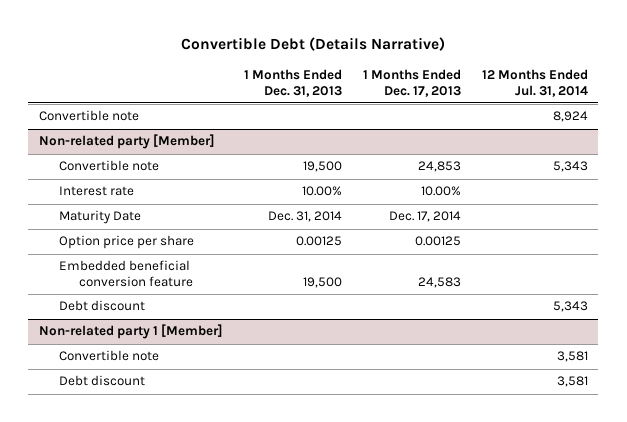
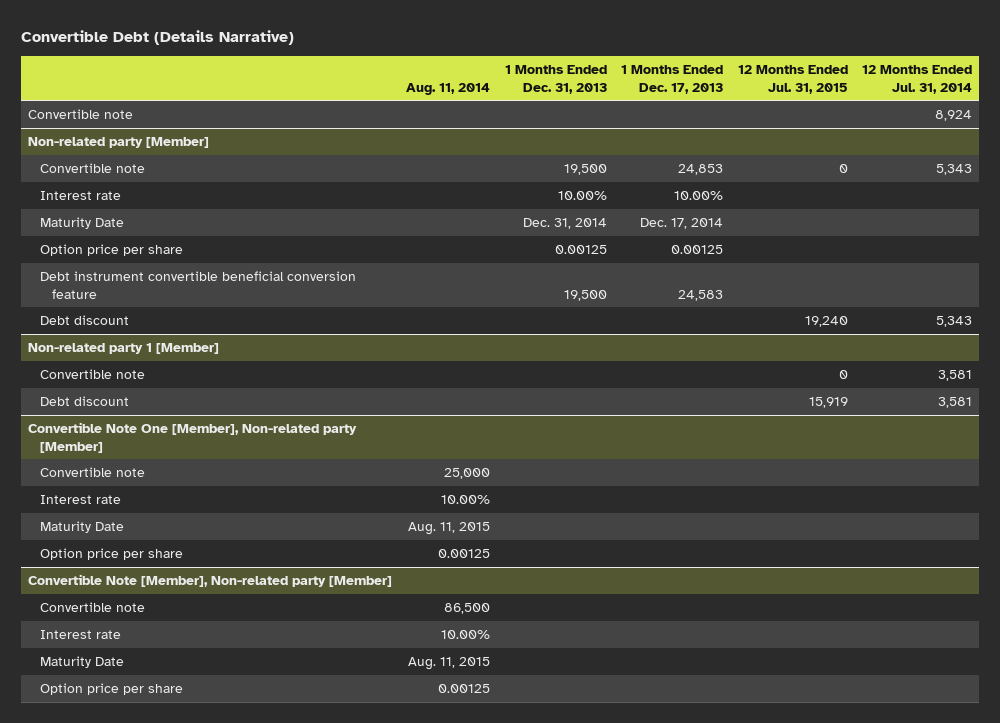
none -> [406,82,491,95] Aug. 11, 2014
none -> [737,65,848,94] 12 Months Ended Jul. 31, 2015
[58,260,194,288] Embedded beneficial conversion feature -> [40,271,357,299] Debt instrument convertible beneficial conversion feature
none -> [28,422,358,453] Convertible Note One [Member], Non-related party [Member]
none -> [40,467,146,478] Convertible note
none -> [40,495,122,505] Interest rate
none -> [40,521,125,534] Maturity Date
none -> [40,548,184,561] Option price per share
none -> [28,574,393,588] Convertible Note [Member], Non-related party [Member]
none -> [40,602,146,613] Convertible note
none -> [40,630,122,640] Interest rate
none -> [40,656,125,669] Maturity Date
none -> [40,683,184,696] Option price per share

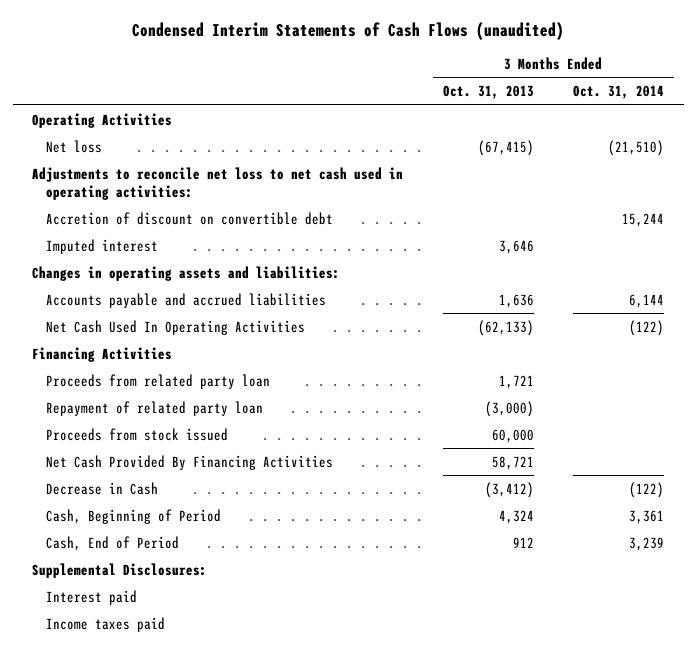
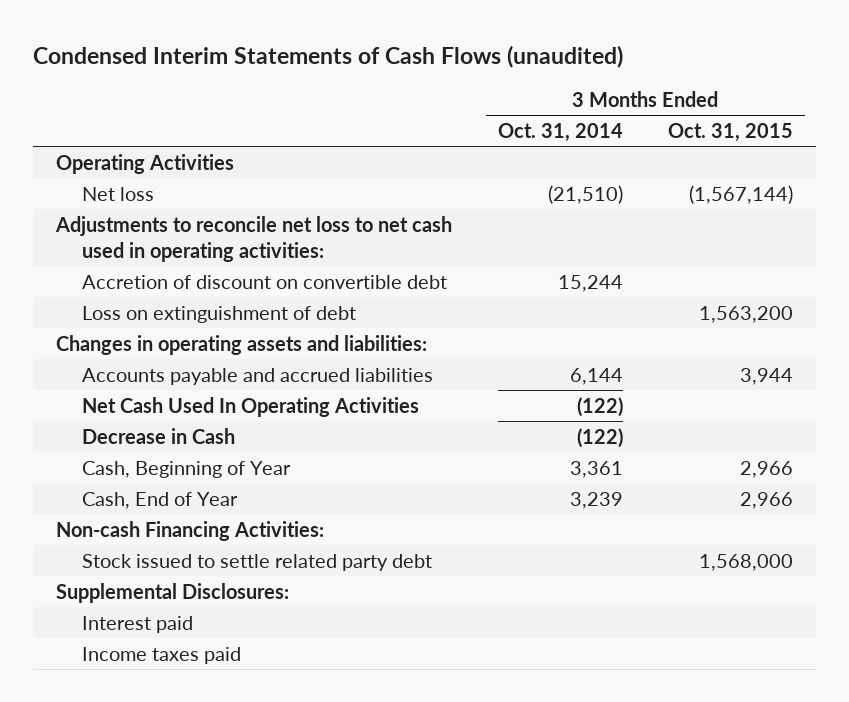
[442,85,534,100] Oct. 31, 2013 -> none
none -> [668,122,794,142] Oct. 31, 2015
[46,238,159,254] Imputed interest -> none
none -> [82,305,357,323] Loss on extinguishment of debt
[32,346,173,362] Financing Activities -> none
[46,373,271,389] Proceeds from related party loan -> none
[46,400,264,416] Repayment of related party loan -> none
[46,427,229,441] Proceeds from stock issued -> none
[46,454,334,470] Net Cash Provided By Financing Activities -> none
[46,508,222,524] Cash, Beginning of Period -> [82,460,292,478] Cash, Beginning of Year
[46,535,180,551] Cash, End of Period -> [82,491,239,509] Cash, End of Year
none -> [55,520,324,541] Non-cash Financing Activities:
none -> [82,553,433,571] Stock issued to settle related party debt

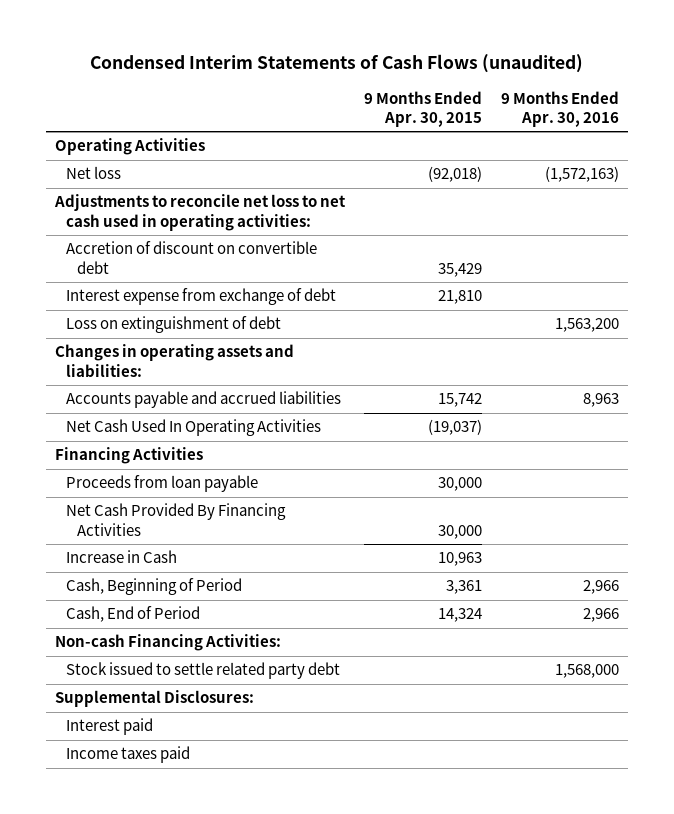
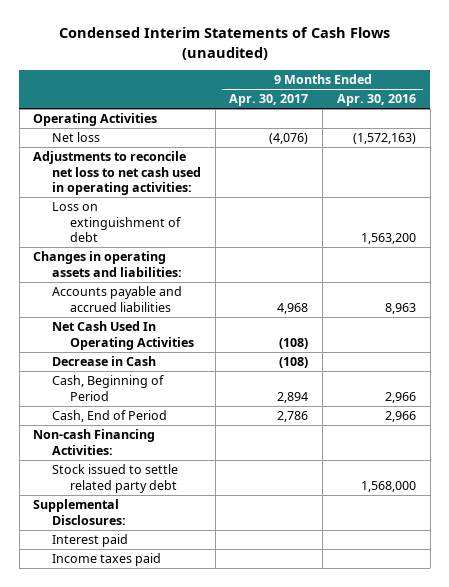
[364,90,483,127] 9 Months Ended Apr. 30, 2015 -> none
none -> [229,94,309,107] Apr. 30, 2017
[66,241,318,274] Accretion of discount on convertible debt -> none
[66,288,337,306] Interest expense from exchange of debt -> none
[55,447,204,465] Financing Activities -> none
[66,475,259,493] Proceeds from loan payable -> none
[66,503,287,536] Net Cash Provided By Financing Activities -> none
[66,550,178,564] Increase in Cash -> [51,356,156,367] Decrease in Cash

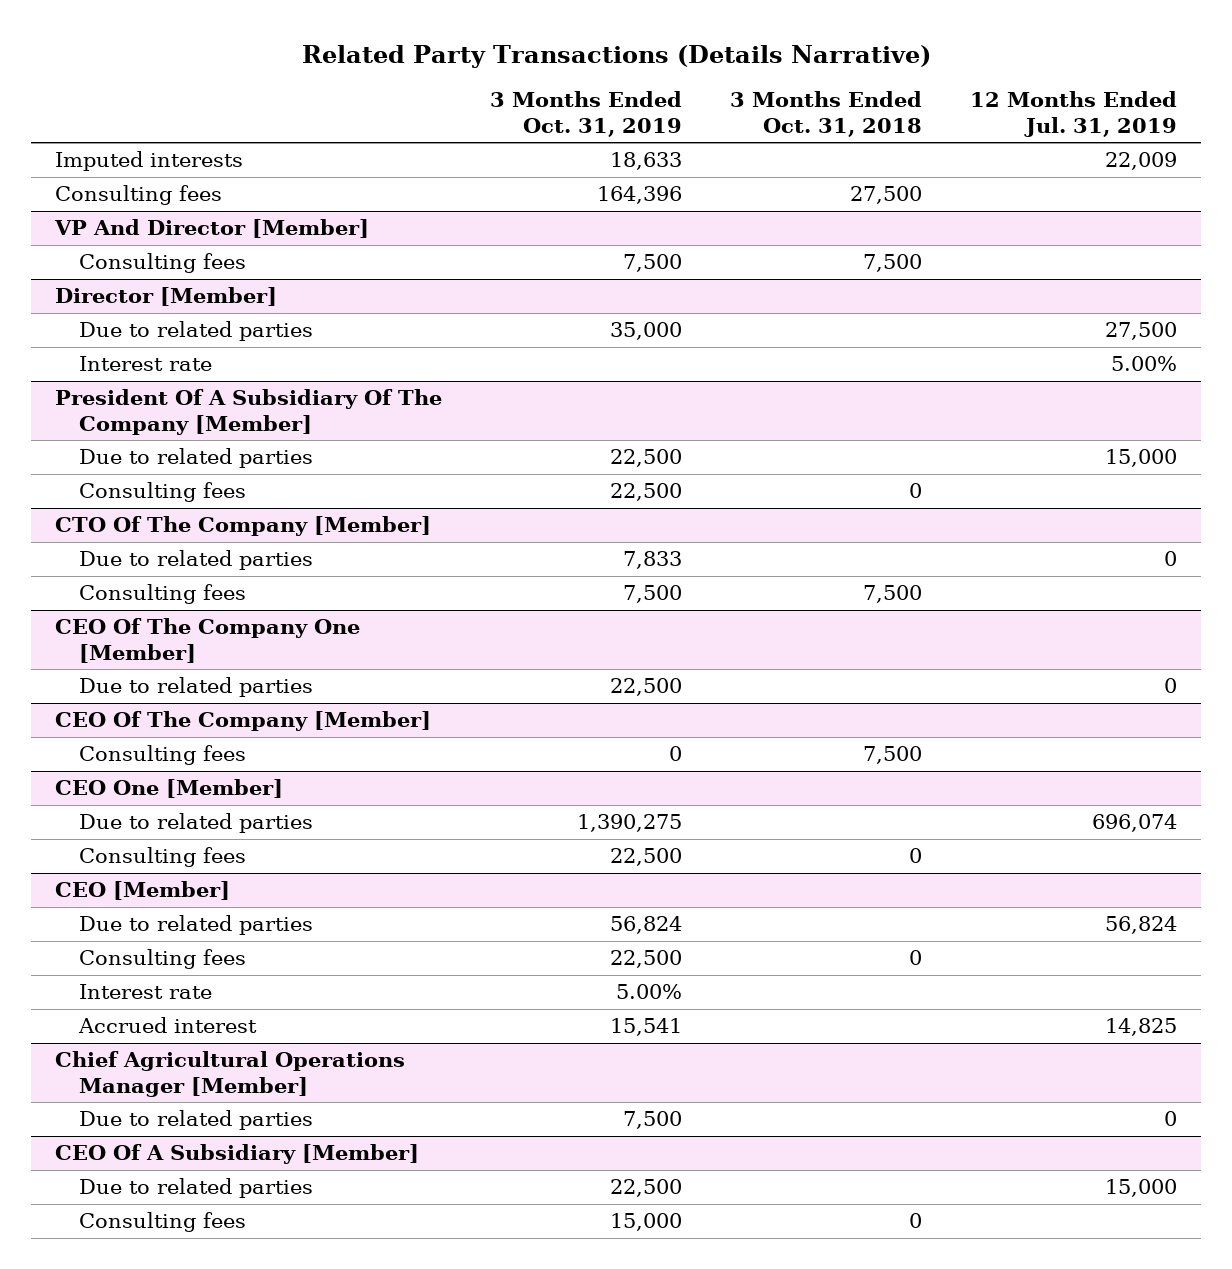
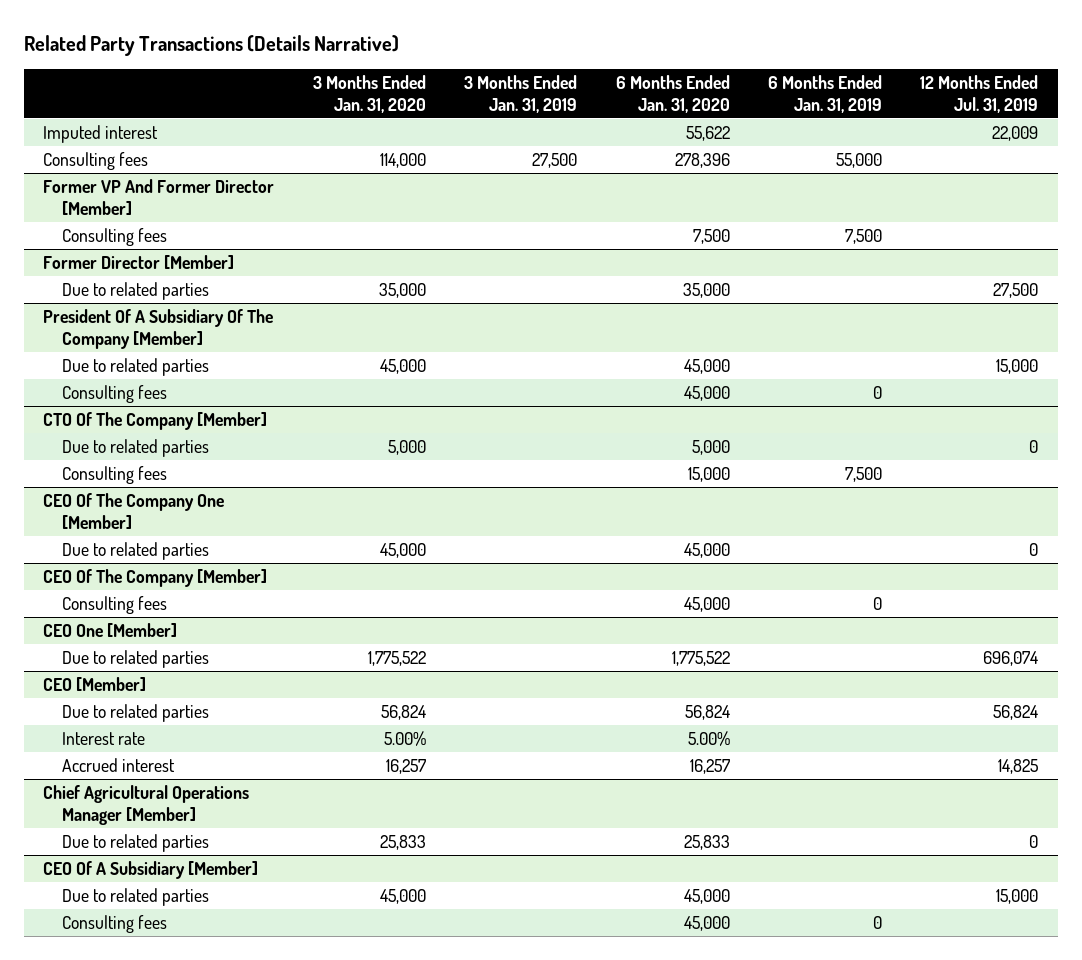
[490,91,683,137] 3 Months Ended Oct. 31, 2019 -> none
[729,91,922,137] 3 Months Ended Oct. 31, 2018 -> none
none -> [312,74,426,113] 3 Months Ended Jan. 31, 2020
none -> [464,74,578,113] 3 Months Ended Jan. 31, 2019
none -> [615,74,730,113] 6 Months Ended Jan. 31, 2020
none -> [767,74,882,113] 6 Months Ended Jan. 31, 2019
[55,151,244,172] Imputed interests -> [43,124,159,143] Imputed interest
[54,219,370,239] VP And Director [Member] -> none
[79,253,247,274] Consulting fees -> none
none -> [43,178,275,215] Former VP And Former Director [Member]
none -> [62,227,168,246] Consulting fees
[55,287,278,307] Director [Member] -> [43,254,235,269] Former Director [Member]
[79,356,213,372] Interest rate -> none
[79,847,247,868] Consulting fees -> none
[79,949,247,970] Consulting fees -> none

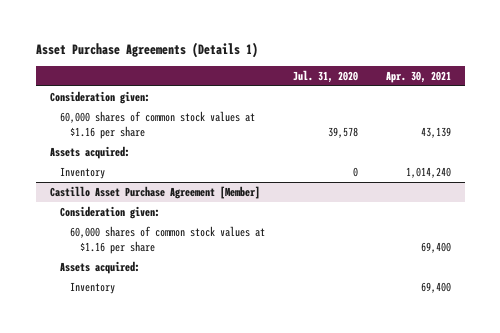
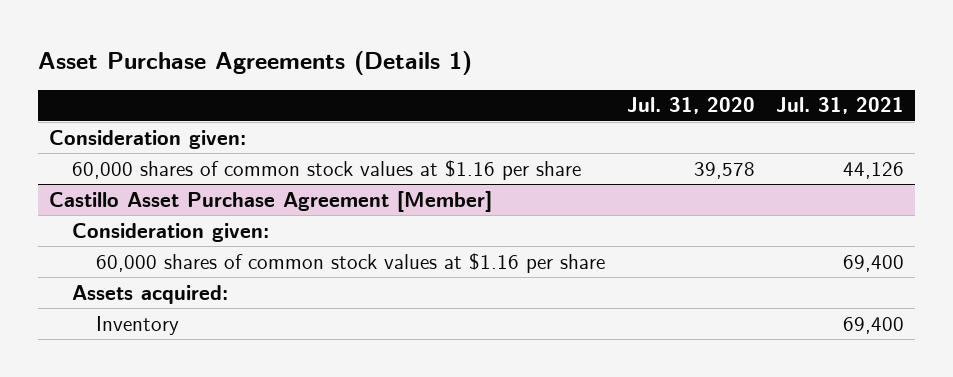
[385,70,451,83] Apr. 30, 2021 -> none
none -> [776,97,905,115] Jul. 31, 2021
[49,146,130,160] Assets acquired: -> none
[59,167,105,180] Inventory -> none

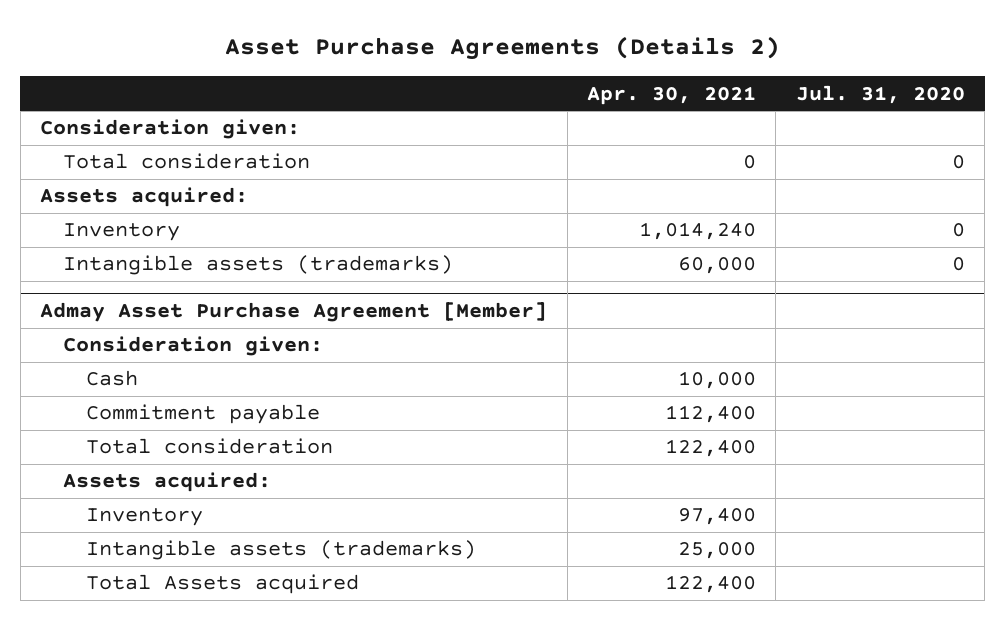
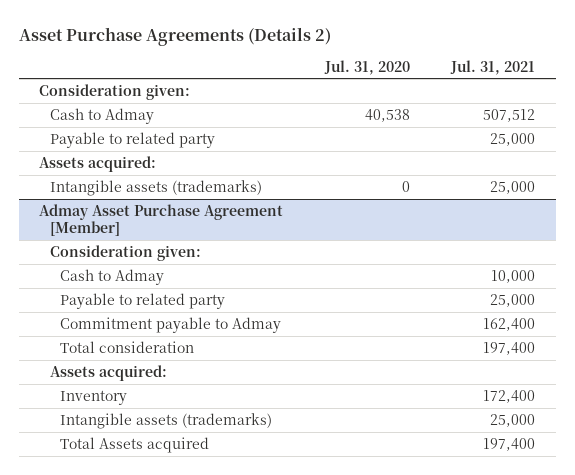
[587,85,757,105] Apr. 30, 2021 -> none
none -> [450,59,536,75] Jul. 31, 2021
[63,153,311,170] Total consideration -> none
none -> [49,108,154,125] Cash to Admay
none -> [49,132,215,149] Payable to related party
[63,223,181,242] Inventory -> none
[86,370,139,387] Cash -> [59,269,164,286] Cash to Admay
none -> [59,293,225,310] Payable to related party
[86,404,321,425] Commitment payable -> [59,317,281,334] Commitment payable to Admay

